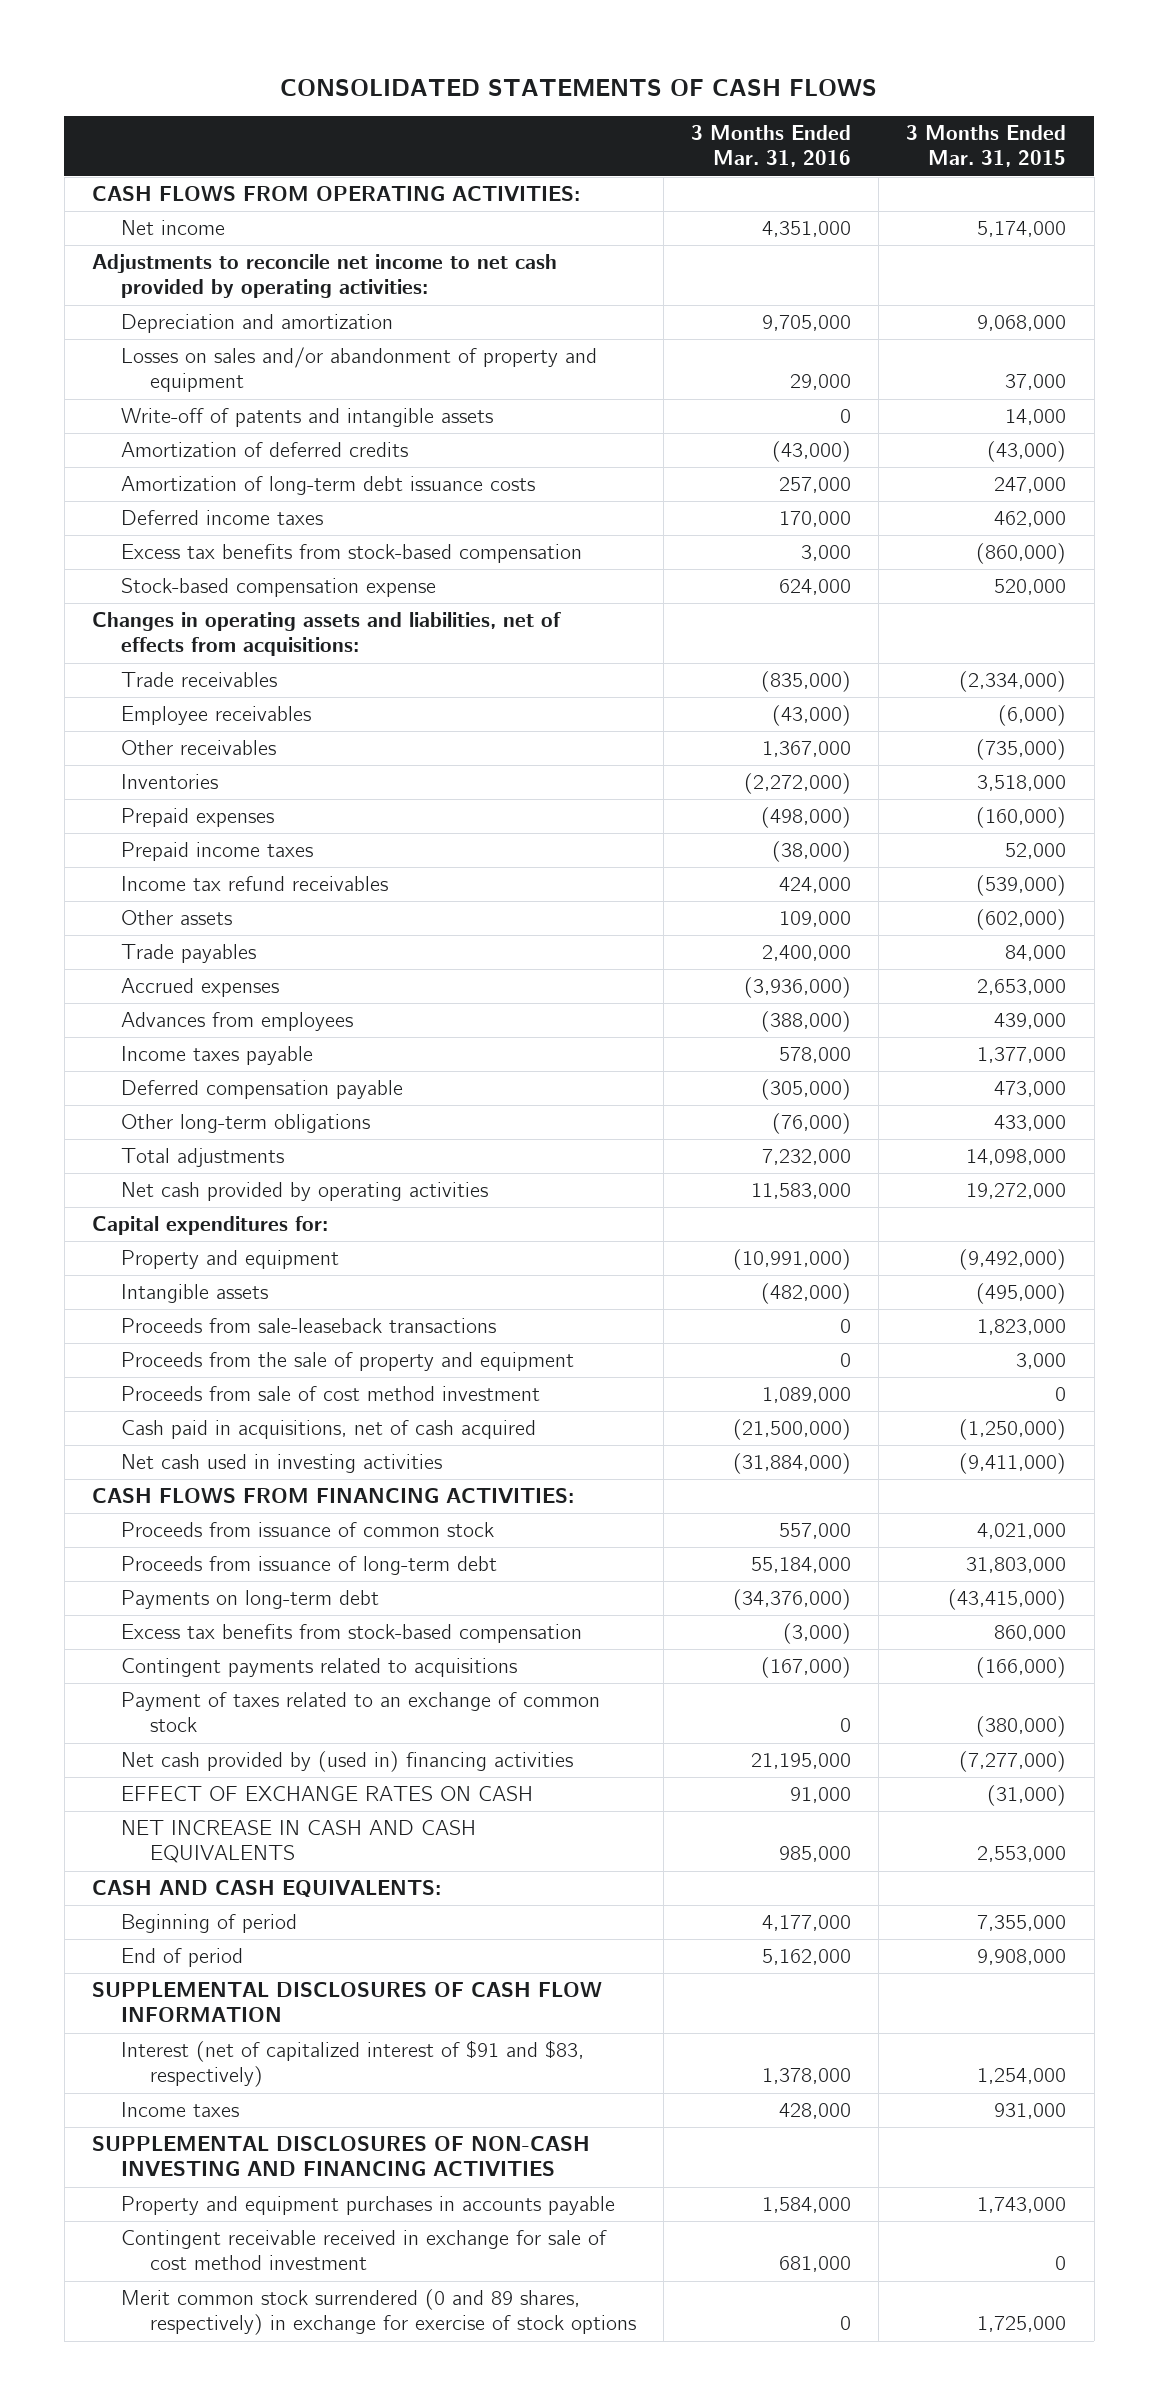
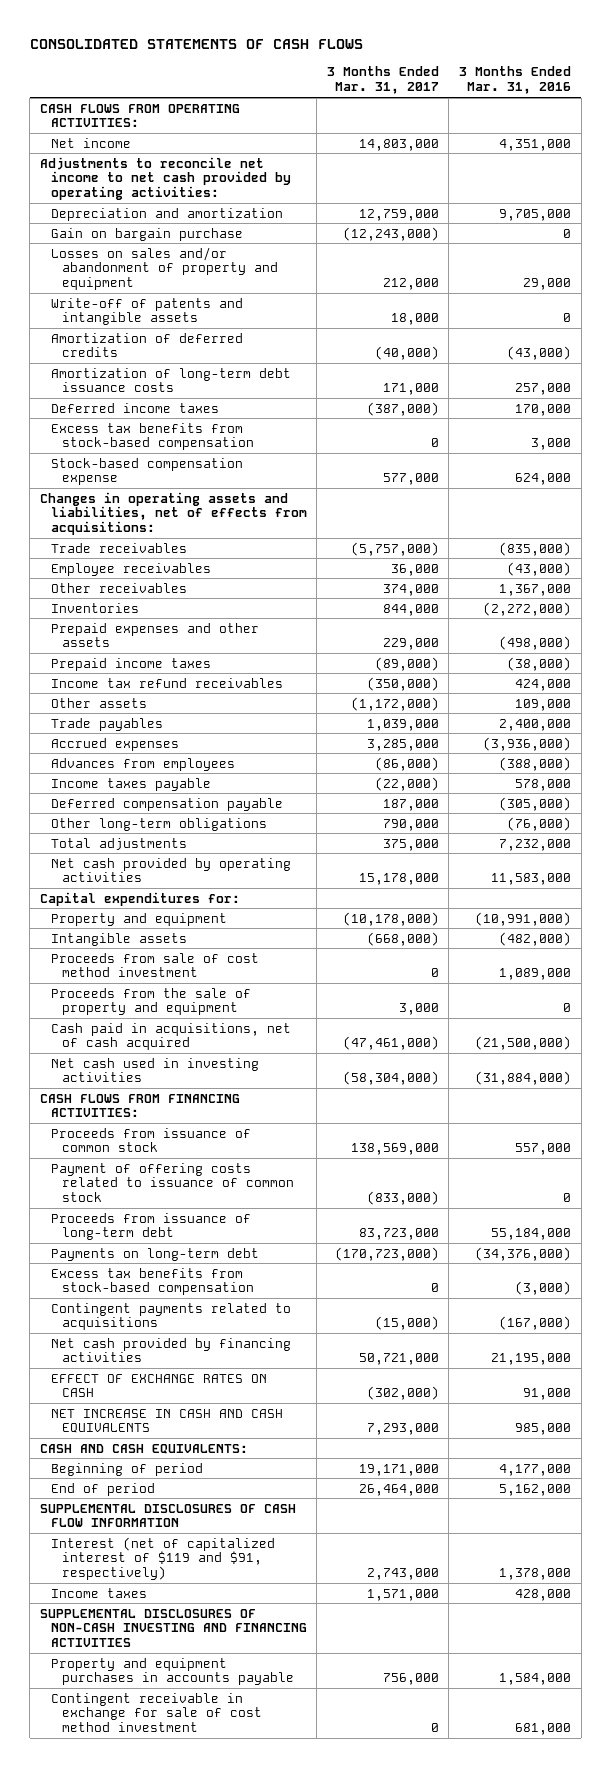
[906,125,1067,168] 3 Months Ended Mar. 31, 2015 -> none
none -> [326,66,439,95] 3 Months Ended Mar. 31, 2017
none -> [50,227,243,241] Gain on bargain purchase
[120,808,274,828] Prepaid expenses -> [50,622,259,648] Prepaid expenses and other assets
[120,1318,496,1334] Proceeds from sale-leaseback transactions -> none
[120,1352,574,1372] Proceeds from the sale of property and equipment -> [50,987,251,1016] Proceeds from the sale of property and equipment
none -> [50,1162,294,1203] Payment of offering costs related to issuance of common stock
[120,1692,600,1733] Payment of taxes related to an exchange of common stock -> none
[120,1751,573,1773] Net cash provided by (used in) financing activities -> [50,1337,291,1363] Net cash provided by financing activities
[120,2040,584,2088] Interest (net of capitalized interest of $91 and $83, respectively) -> [50,1536,275,1581] Interest (net of capitalized interest of $119 and $91, respectively)
[120,2289,636,2336] Merit common stock surrendered (0 and 89 shares, respectively) in exchange for exercise of stock options -> none
[120,2230,607,2271] Contingent receivable received in exchange for sale of cost method investment -> [50,1692,262,1733] Contingent receivable in exchange for sale of cost method investment

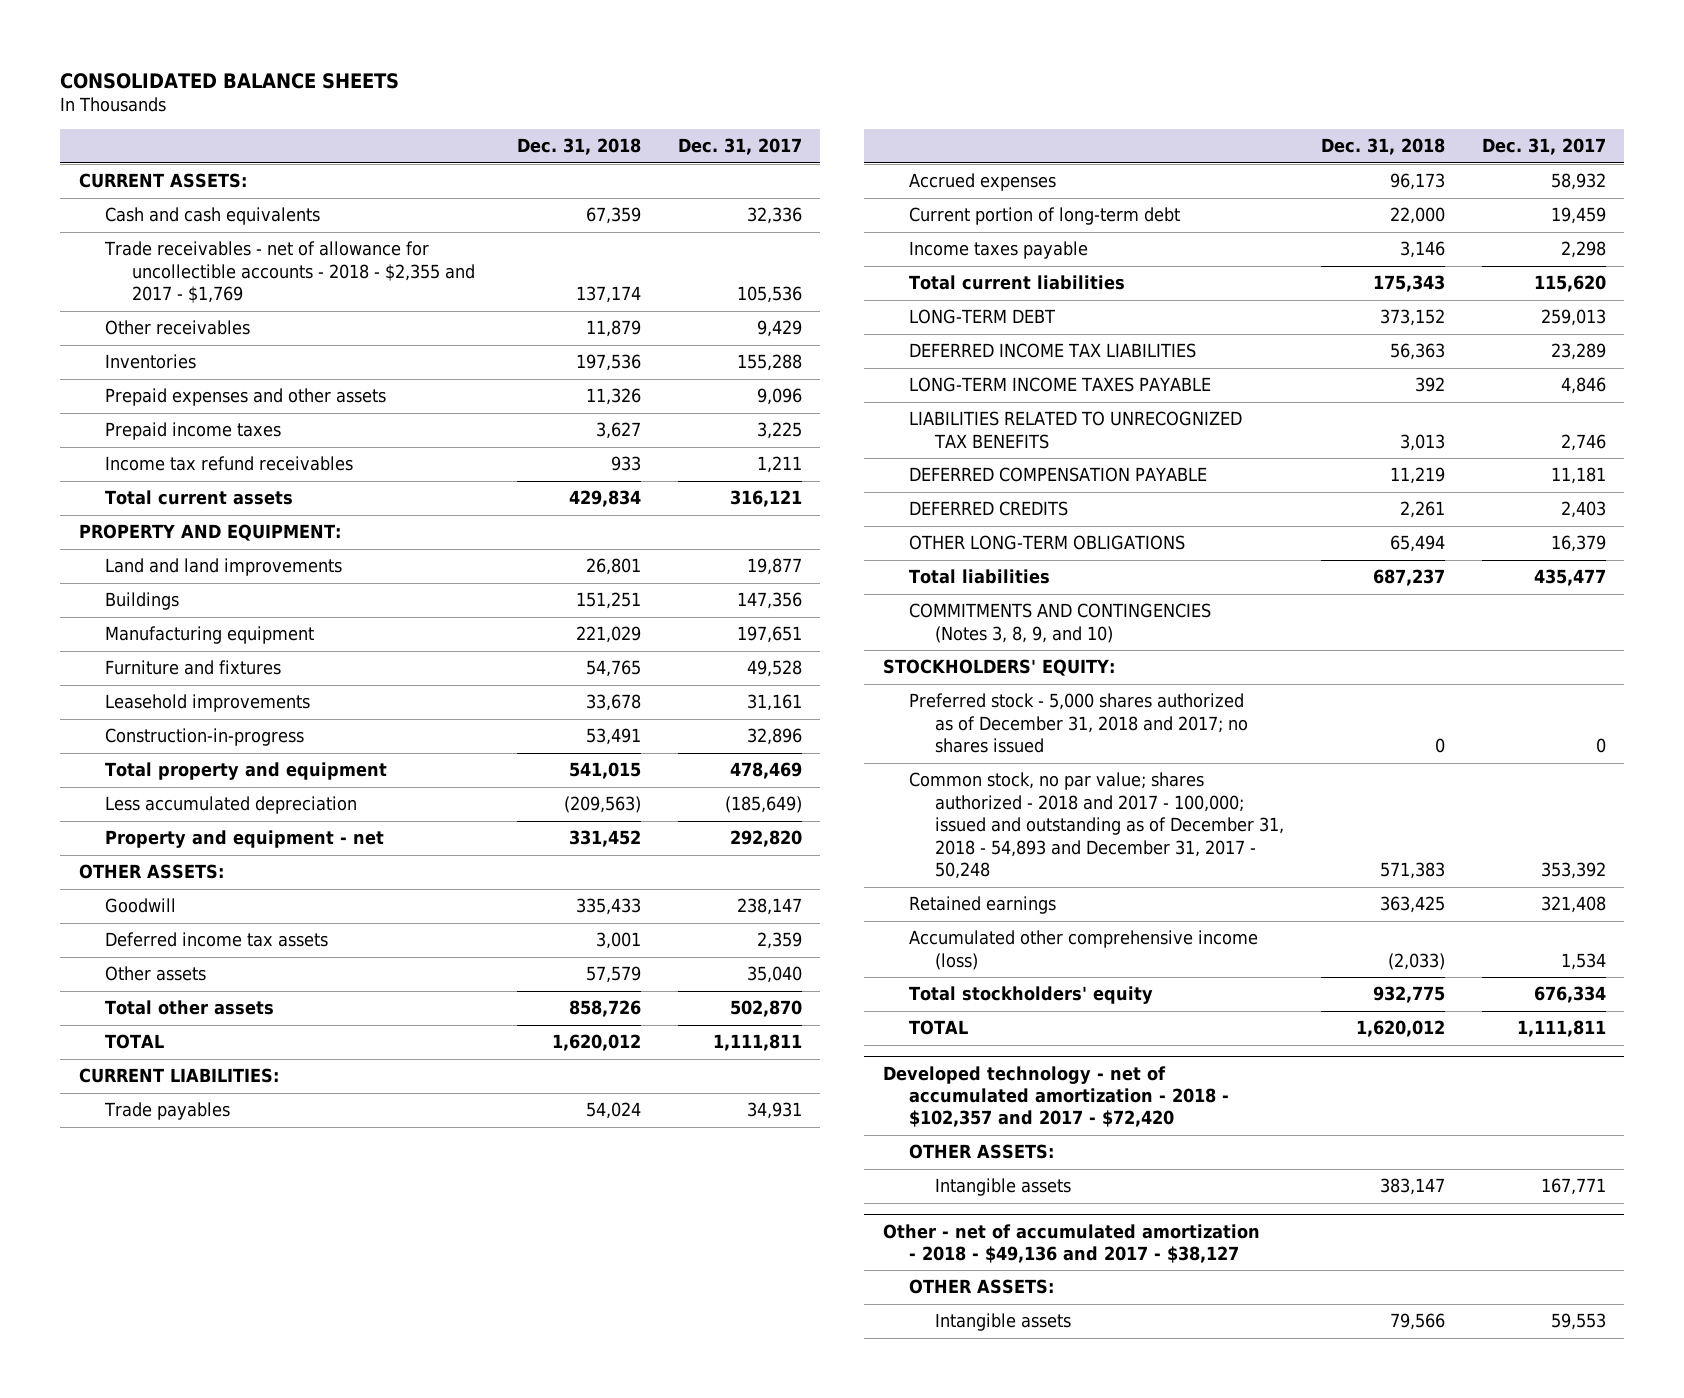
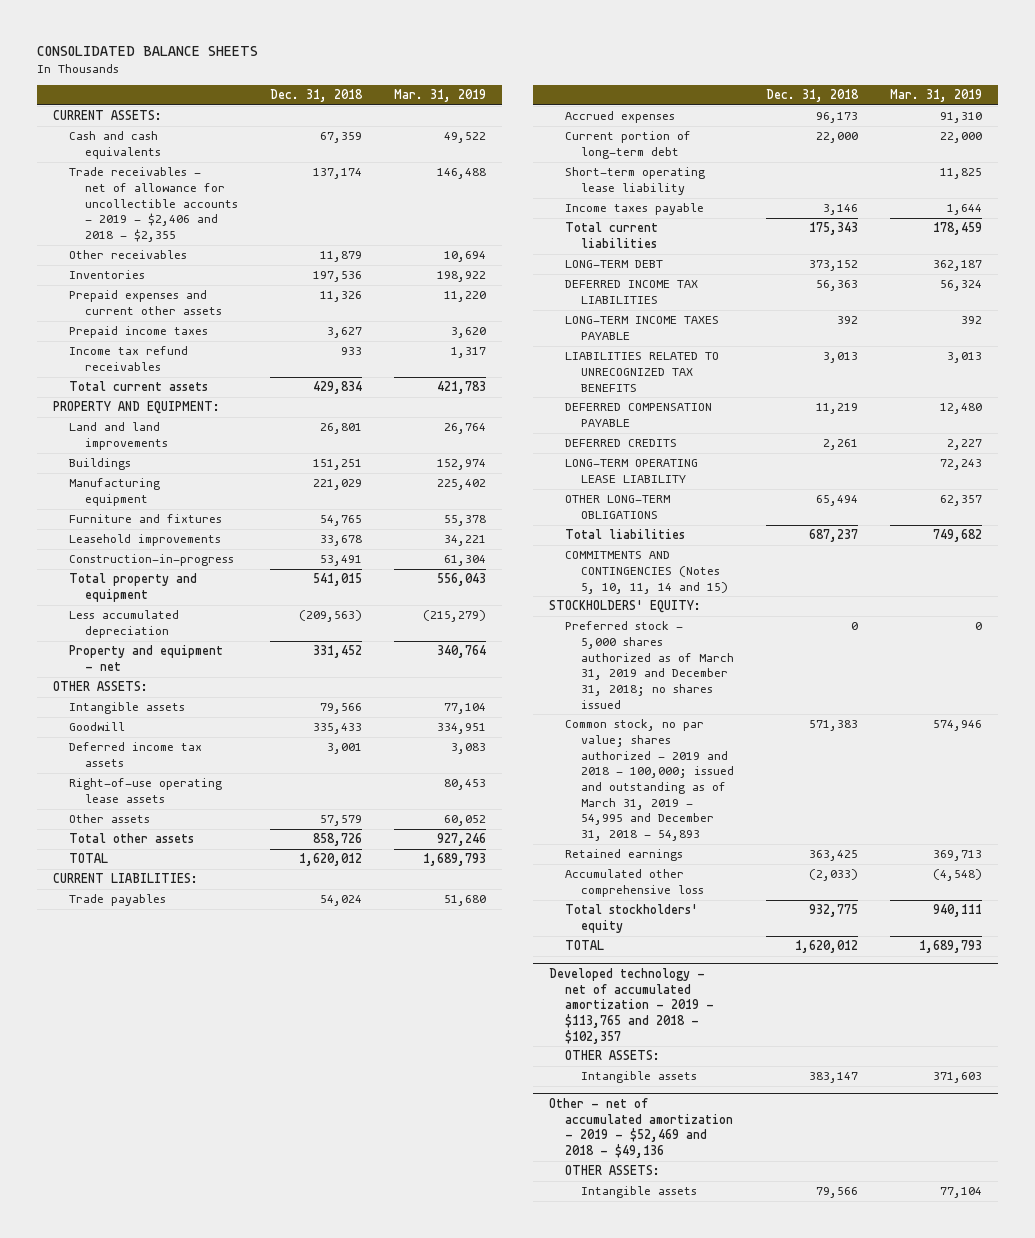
[677,138,802,156] Dec. 31, 2017 -> none
none -> [393,89,486,103] Mar. 31, 2019
[104,241,475,304] Trade receivables - net of allowance for uncollectible accounts - 2018 - $2,355 and 2017 - $1,769 -> [68,167,239,242] Trade receivables - net of allowance for uncollectible accounts - 2019 - $2,406 and 2018 - $2,355
[105,388,387,407] Prepaid expenses and other assets -> [68,290,223,315] Prepaid expenses and current other assets
none -> [68,702,185,715] Intangible assets
none -> [68,778,222,803] Right-of-use operating lease assets
none -> [564,167,705,195] Short-term operating lease liability
none -> [564,459,698,483] LONG-TERM OPERATING LEASE LIABILITY
[908,603,1211,643] COMMITMENTS AND CONTINGENCIES (Notes 3, 8, 9, and 10) -> [564,551,728,594] COMMITMENTS AND CONTINGENCIES (Notes 5, 10, 11, 14 and 15)
[908,693,1249,754] Preferred stock - 5,000 shares authorized as of December 31, 2018 and 2017; no shares issued -> [564,621,734,709] Preferred stock - 5,000 shares authorized as of March 31, 2019 and December 31, 2018; no shares issued
[908,772,1285,880] Common stock, no par value; shares authorized - 2018 and 2017 - 100,000; issued and outstanding as of December 31, 2018 - 54,893 and December 31, 2017 - 50,248 -> [564,719,734,841] Common stock, no par value; shares authorized - 2019 and 2018 - 100,000; issued and outstanding as of March 31, 2019 - 54,995 and December 31, 2018 - 54,893
[908,930,1258,970] Accumulated other comprehensive income (loss) -> [564,869,704,897] Accumulated other comprehensive loss
[882,1065,1229,1128] Developed technology - net of accumulated amortization - 2018 - $102,357 and 2017 - $72,420 -> [548,968,714,1044] Developed technology - net of accumulated amortization - 2019 - $113,765 and 2018 - $102,357
[882,1223,1260,1264] Other - net of accumulated amortization - 2018 - $49,136 and 2017 - $38,127 -> [548,1098,733,1159] Other - net of accumulated amortization - 2019 - $52,469 and 2018 - $49,136

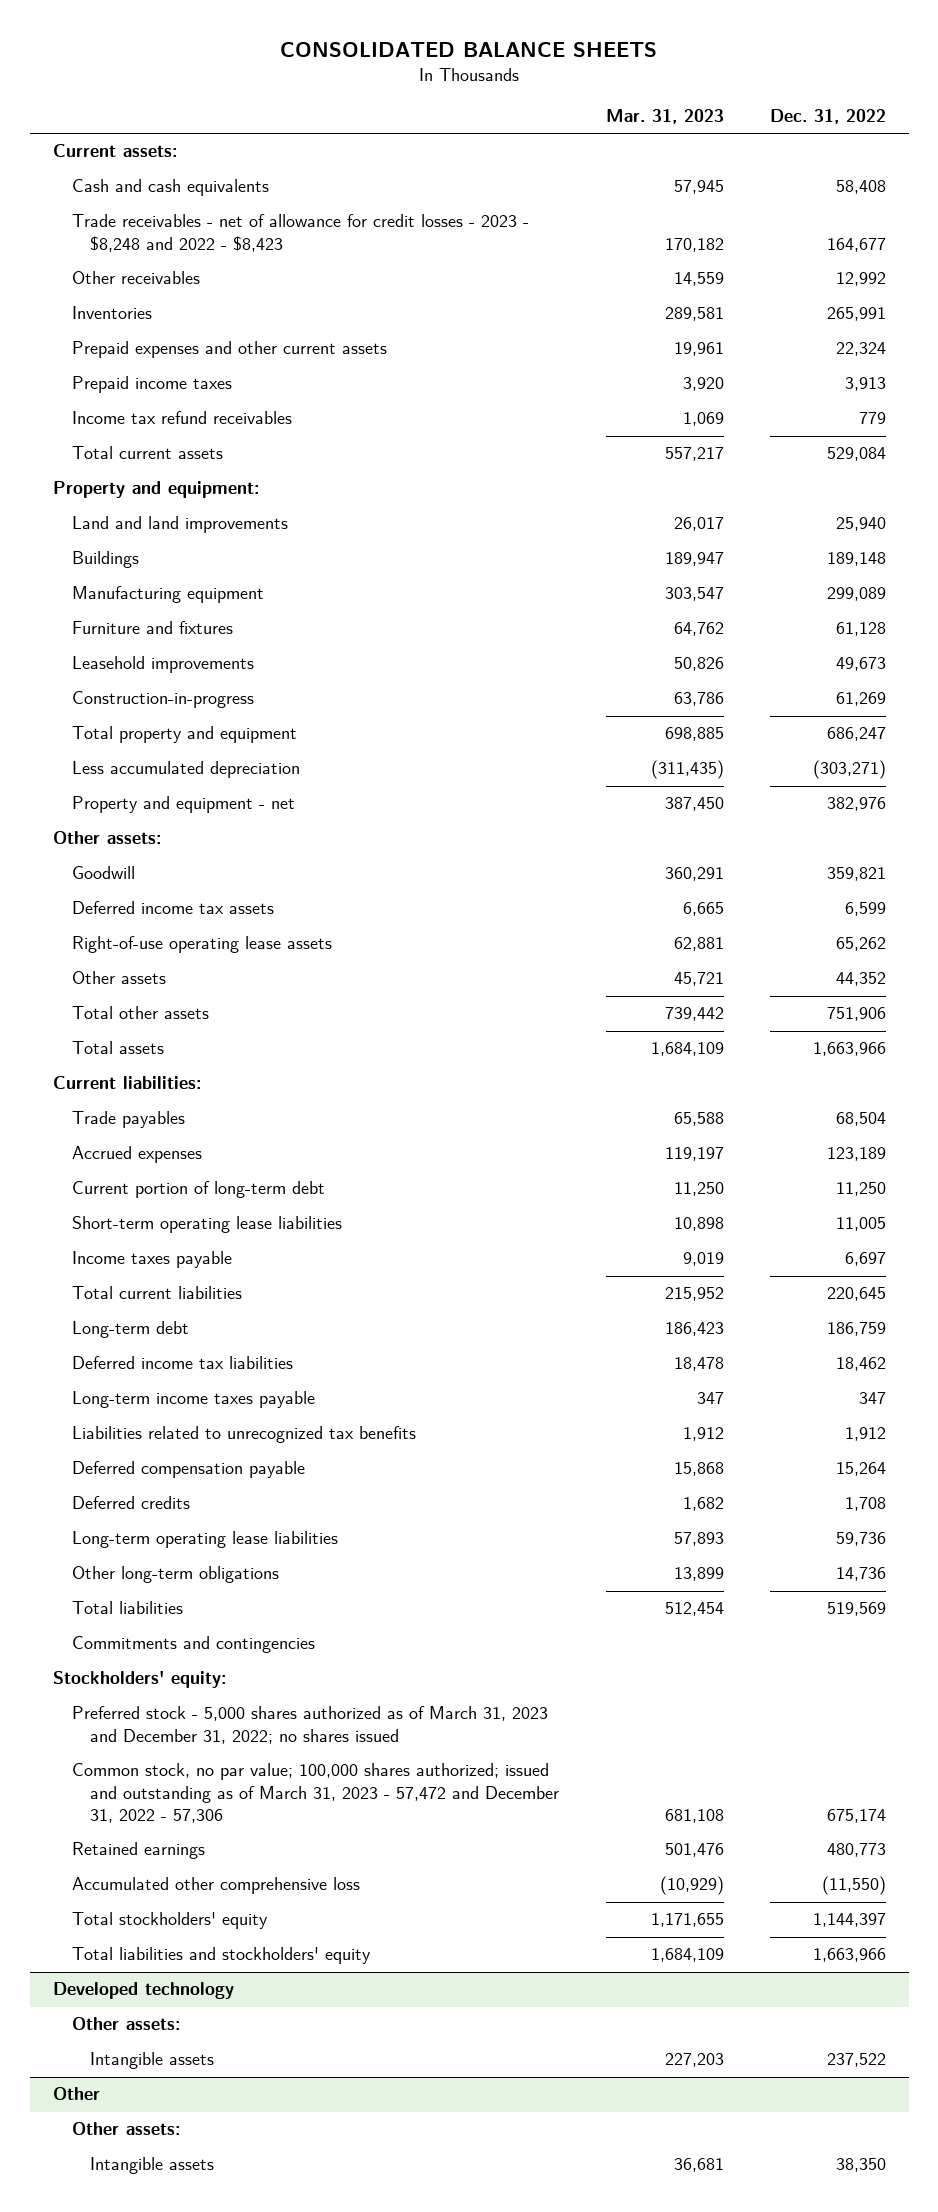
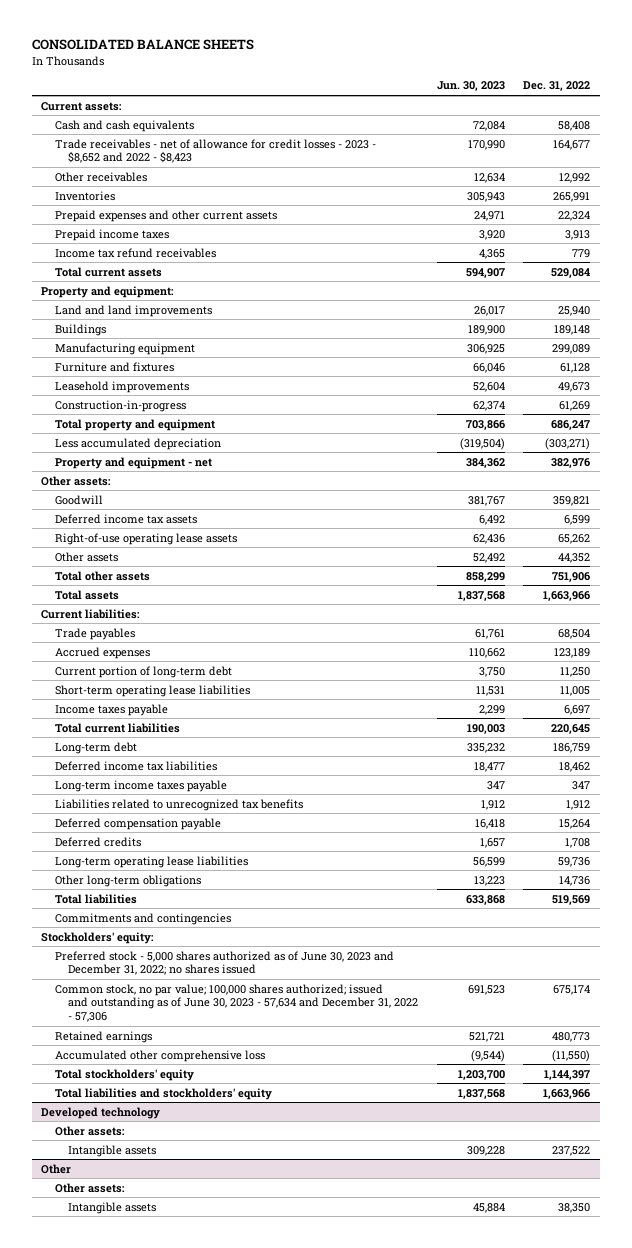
[605,108,724,124] Mar. 31, 2023 -> none
none -> [436,81,505,92] Jun. 30, 2023
[71,214,529,252] Trade receivables - net of allowance for credit losses - 2023 - $8,248 and 2022 - $8,423 -> [54,138,376,164] Trade receivables - net of allowance for credit losses - 2023 - $8,652 and 2022 - $8,423
[71,1706,548,1744] Preferred stock - 5,000 shares authorized as of March 31, 2023 and December 31, 2022; no shares issued -> [54,950,394,976] Preferred stock - 5,000 shares authorized as of June 30, 2023 and December 31, 2022; no shares issued
[71,1763,560,1823] Common stock, no par value; 100,000 shares authorized; issued and outstanding as of March 31, 2023 - 57,472 and December 31, 2022 - 57,306 -> [54,983,419,1023] Common stock, no par value; 100,000 shares authorized; issued and outstanding as of June 30, 2023 - 57,634 and December 31, 2022 - 57,306

